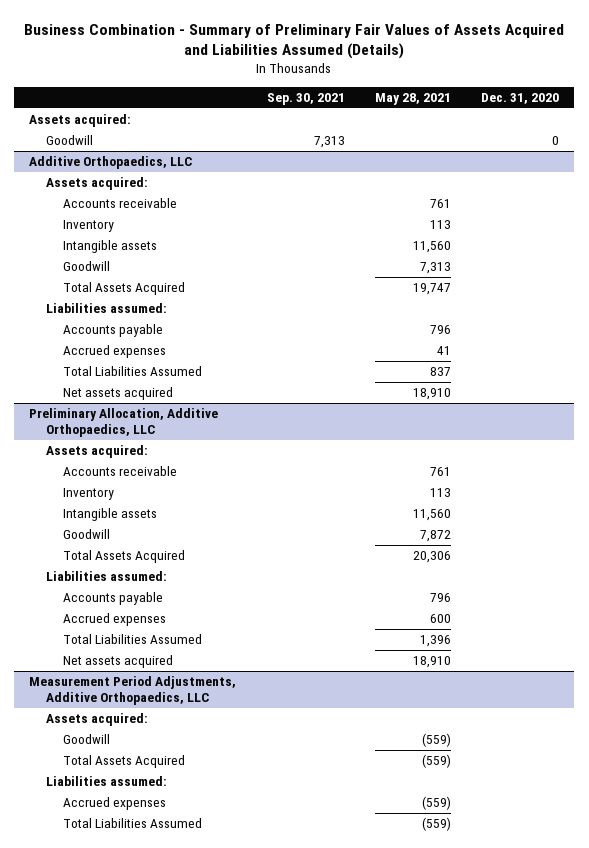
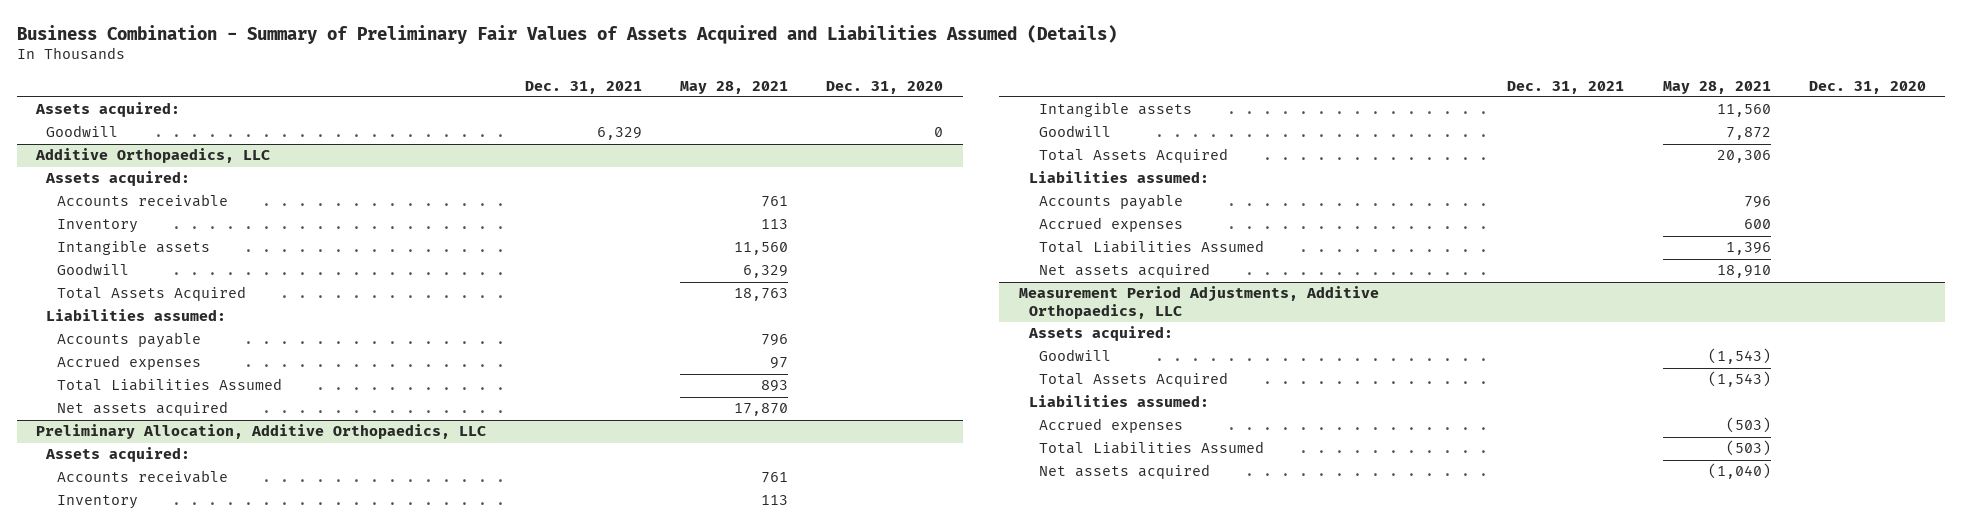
[266,93,345,106] Sep. 30, 2021 -> none
none -> [524,80,642,94] Dec. 31, 2021
[419,262,451,275] 7,313 -> [742,265,788,279] 6,329
[412,283,451,296] 19,747 -> [733,288,788,302] 18,763
[436,346,451,356] 41 -> [769,357,788,370] 97
[429,367,451,377] 837 -> [760,380,788,393] 893
[412,388,451,401] 18,910 -> [733,403,788,417] 17,870
[421,733,451,748] (559) -> [1707,348,1771,365] (1,543)
[421,754,451,769] (559) -> [1707,371,1771,388] (1,543)
[421,796,451,811] (559) -> [1725,417,1771,434] (503)
[421,817,451,832] (559) -> [1725,440,1771,457] (503)
none -> [1039,464,1211,480] Net assets acquired

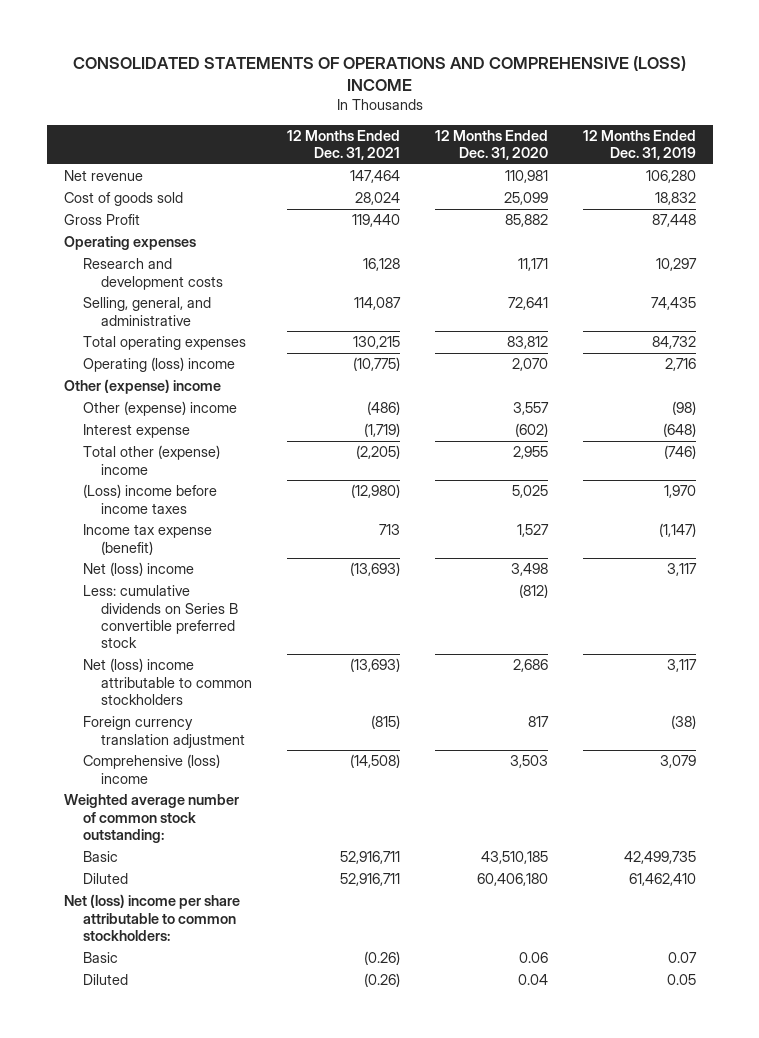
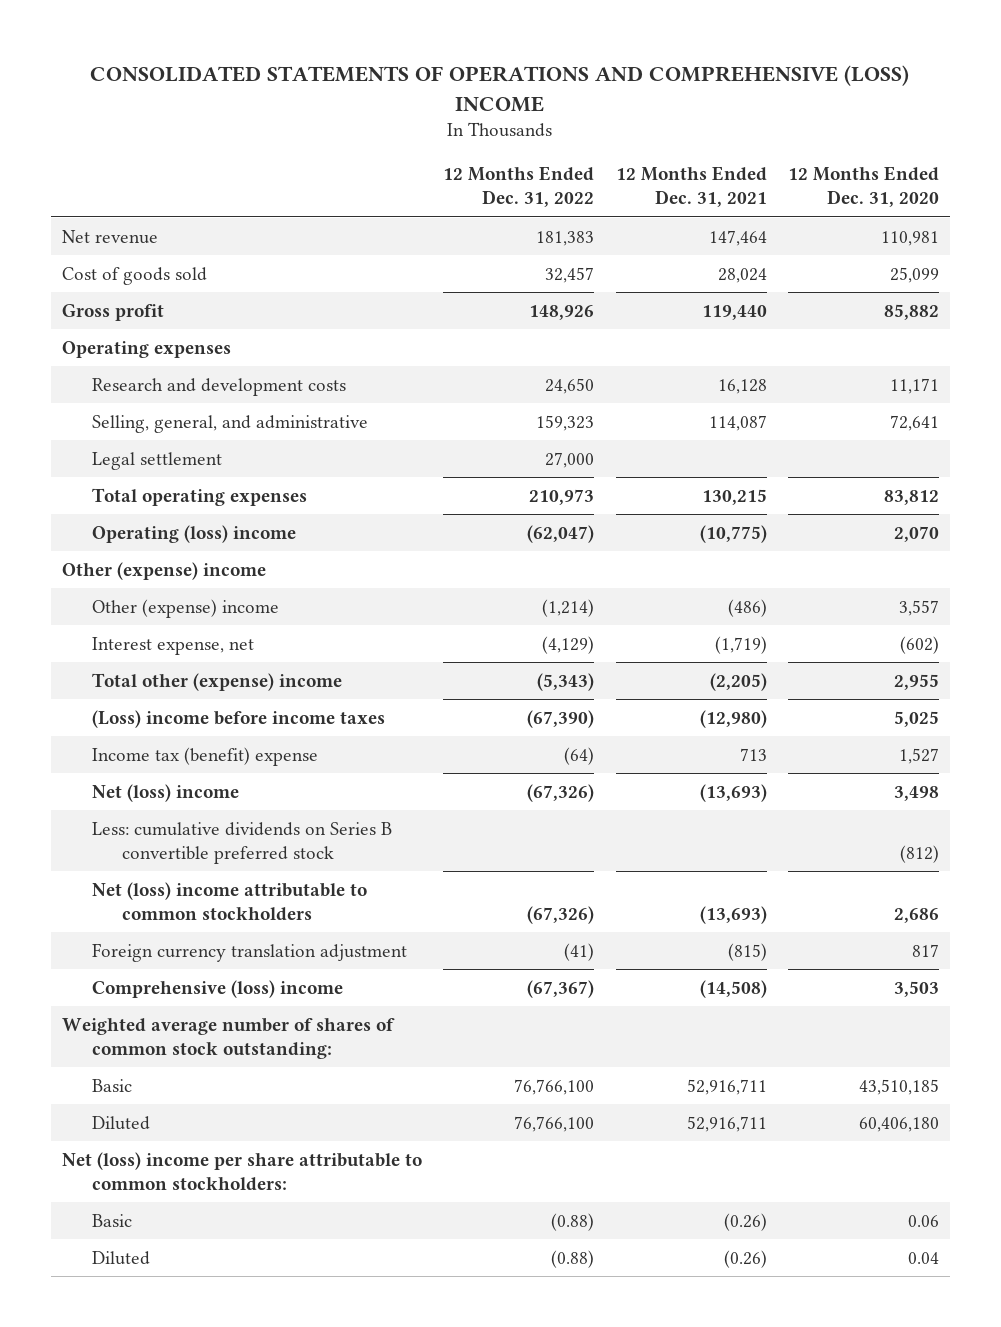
[582,129,696,161] 12 Months Ended Dec. 31, 2019 -> none
none -> [443,166,595,208] 12 Months Ended Dec. 31, 2022
[63,214,140,226] Gross Profit -> [61,303,164,321] Gross profit
none -> [92,451,223,470] Legal settlement
[82,424,190,439] Interest expense -> [92,636,255,655] Interest expense, net
[82,524,212,555] Income tax expense (benefit) -> [92,746,319,766] Income tax (benefit) expense
[63,794,239,844] Weighted average number of common stock outstanding: -> [61,1017,395,1059] Weighted average number of shares of common stock outstanding:

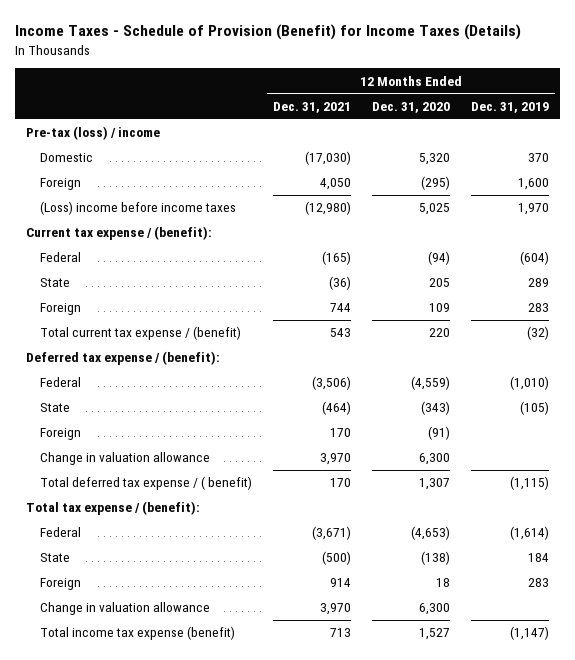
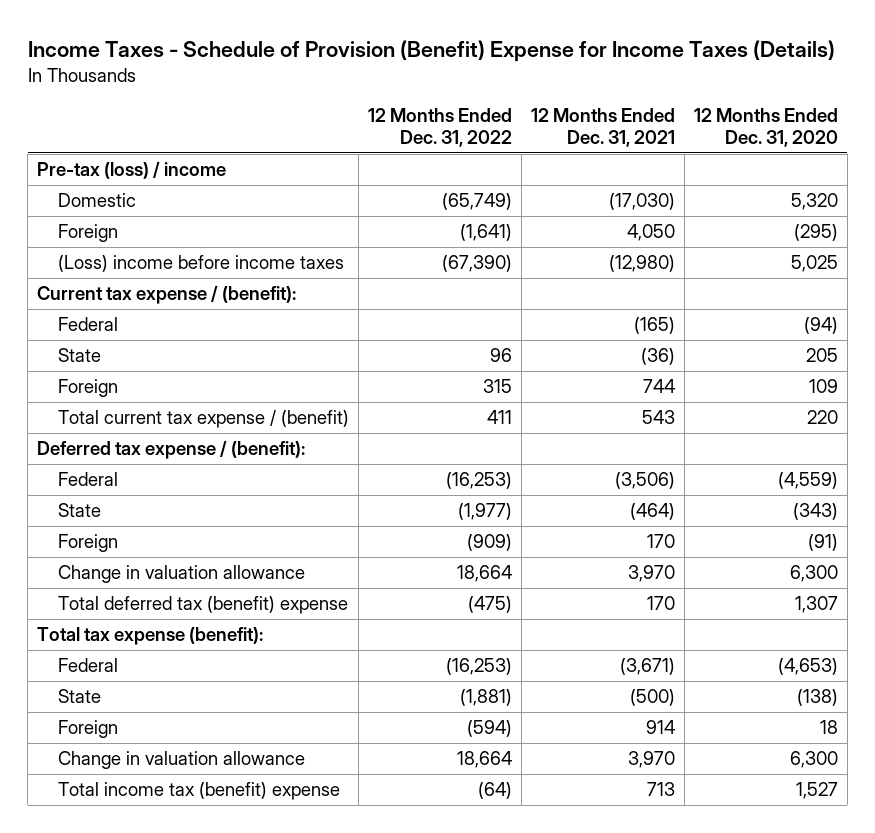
[14,24,521,41] Income Taxes - Schedule of Provision (Benefit) for Income Taxes (Details) -> [27,39,835,62] Income Taxes - Schedule of Provision (Benefit) Expense for Income Taxes (Details)
[471,101,550,113] Dec. 31, 2019 -> none
none -> [367,108,512,148] 12 Months Ended Dec. 31, 2022
[39,476,252,491] Total deferred tax expense / ( benefit) -> [58,596,349,615] Total deferred tax (benefit) expense
[25,501,200,516] Total tax expense / (benefit): -> [37,627,264,646] Total tax expense (benefit):
[39,626,235,641] Total income tax expense (benefit) -> [58,782,341,801] Total income tax (benefit) expense

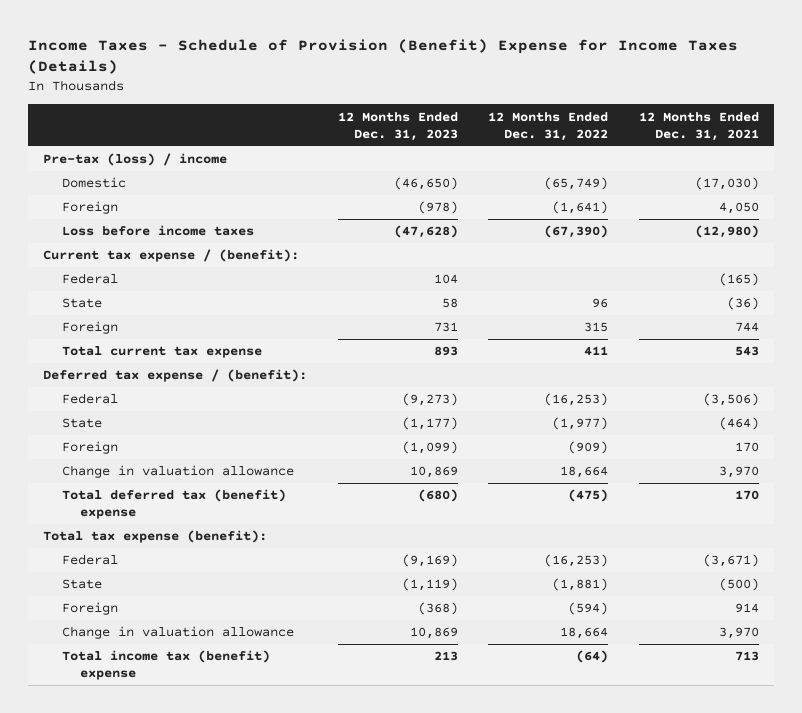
[693,108,838,148] 12 Months Ended Dec. 31, 2020 -> none
none -> [337,111,458,141] 12 Months Ended Dec. 31, 2023
[58,255,345,273] (Loss) income before income taxes -> [61,225,254,237] Loss before income taxes
[58,409,350,429] Total current tax expense / (benefit) -> [61,346,262,359] Total current tax expense

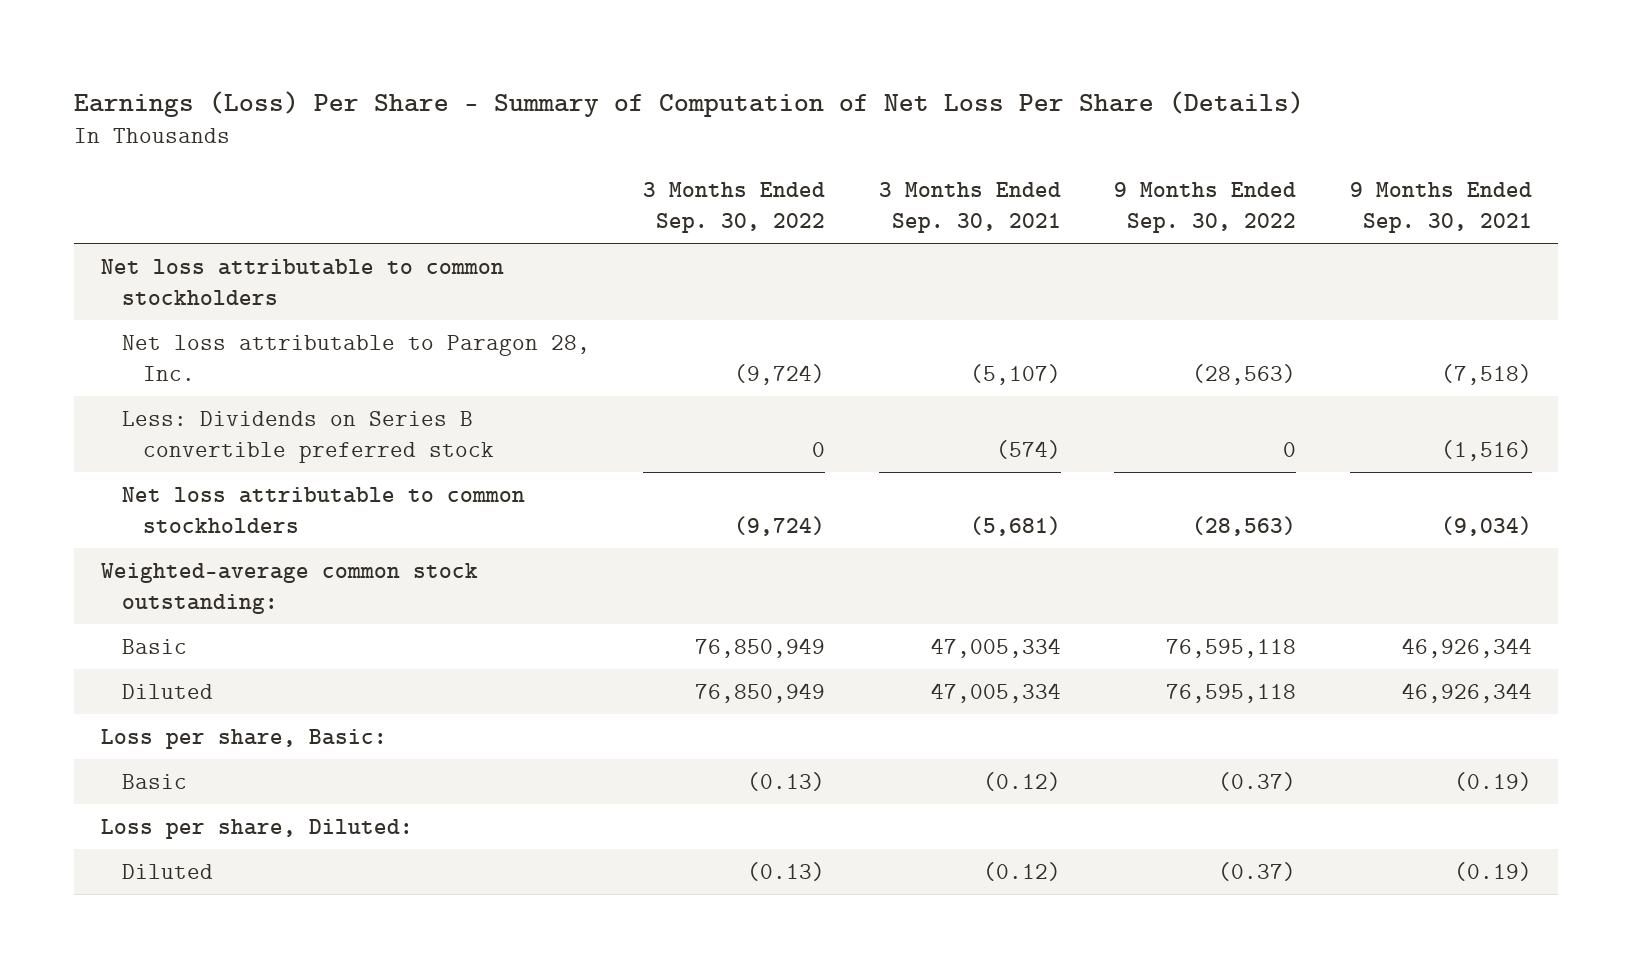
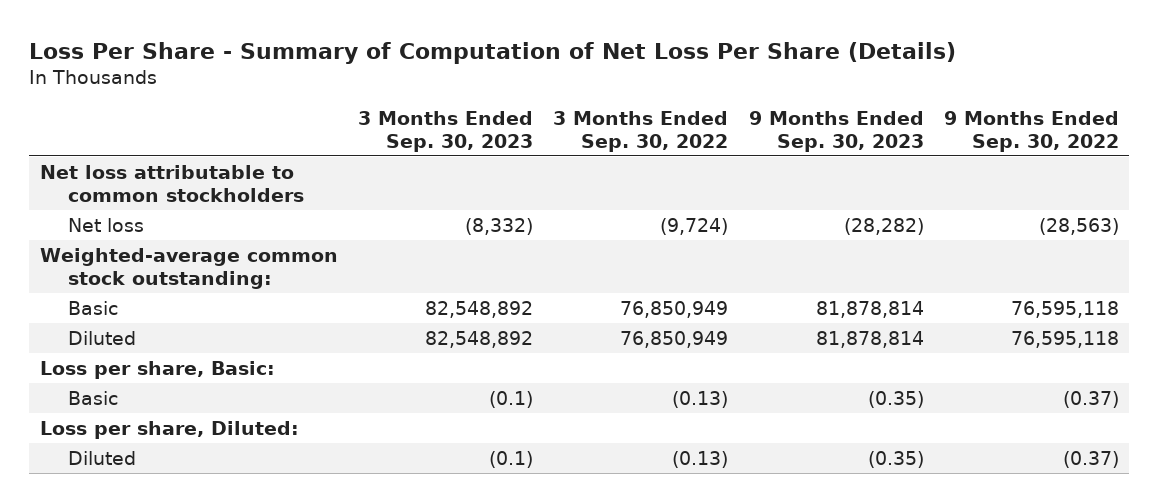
[73,91,1304,118] Earnings (Loss) Per Share - Summary of Computation of Net Loss Per Share (Details) -> [29,41,957,64] Loss Per Share - Summary of Computation of Net Loss Per Share (Details)
[878,182,1061,233] 3 Months Ended Sep. 30, 2021 -> none
[1349,182,1532,233] 9 Months Ended Sep. 30, 2021 -> none
none -> [358,110,534,152] 3 Months Ended Sep. 30, 2023
none -> [748,110,924,152] 9 Months Ended Sep. 30, 2023
[121,411,494,463] Less: Dividends on Series B convertible preferred stock -> none
[121,487,525,533] Net loss attributable to common stockholders -> none
[121,335,590,381] Net loss attributable to Paragon 28, Inc. -> [68,217,145,232] Net loss

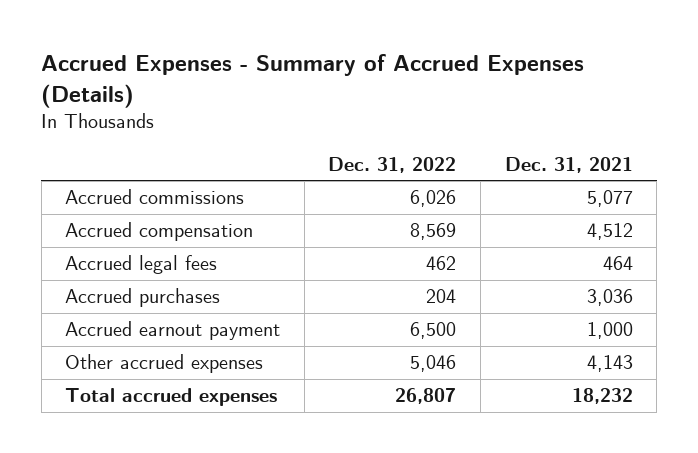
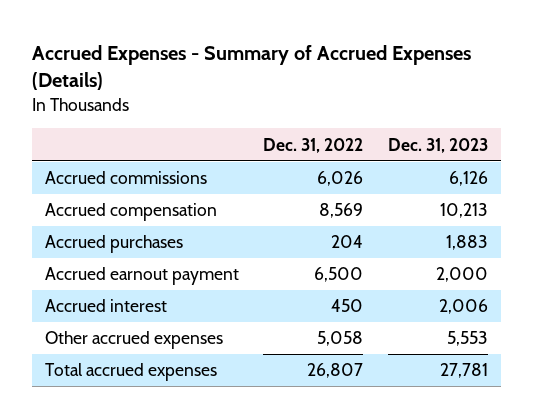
[504,156,633,173] Dec. 31, 2021 -> none
none -> [388,137,489,153] Dec. 31, 2023
[65,255,218,275] Accrued legal fees -> none
none -> [44,299,167,313] Accrued interest
[410,355,457,373] 5,046 -> [317,331,364,347] 5,058

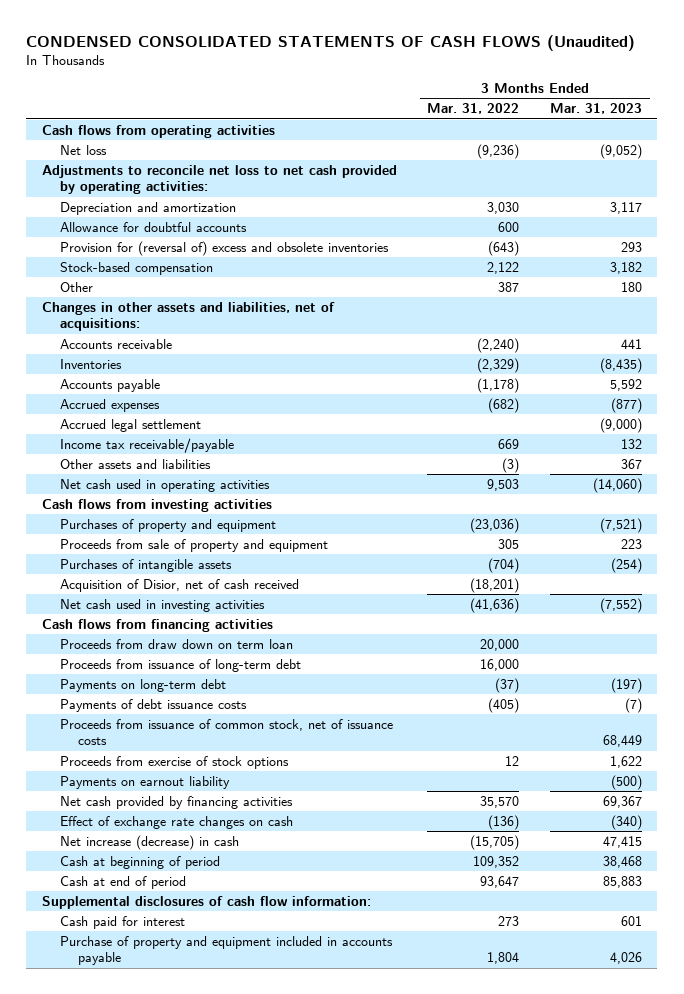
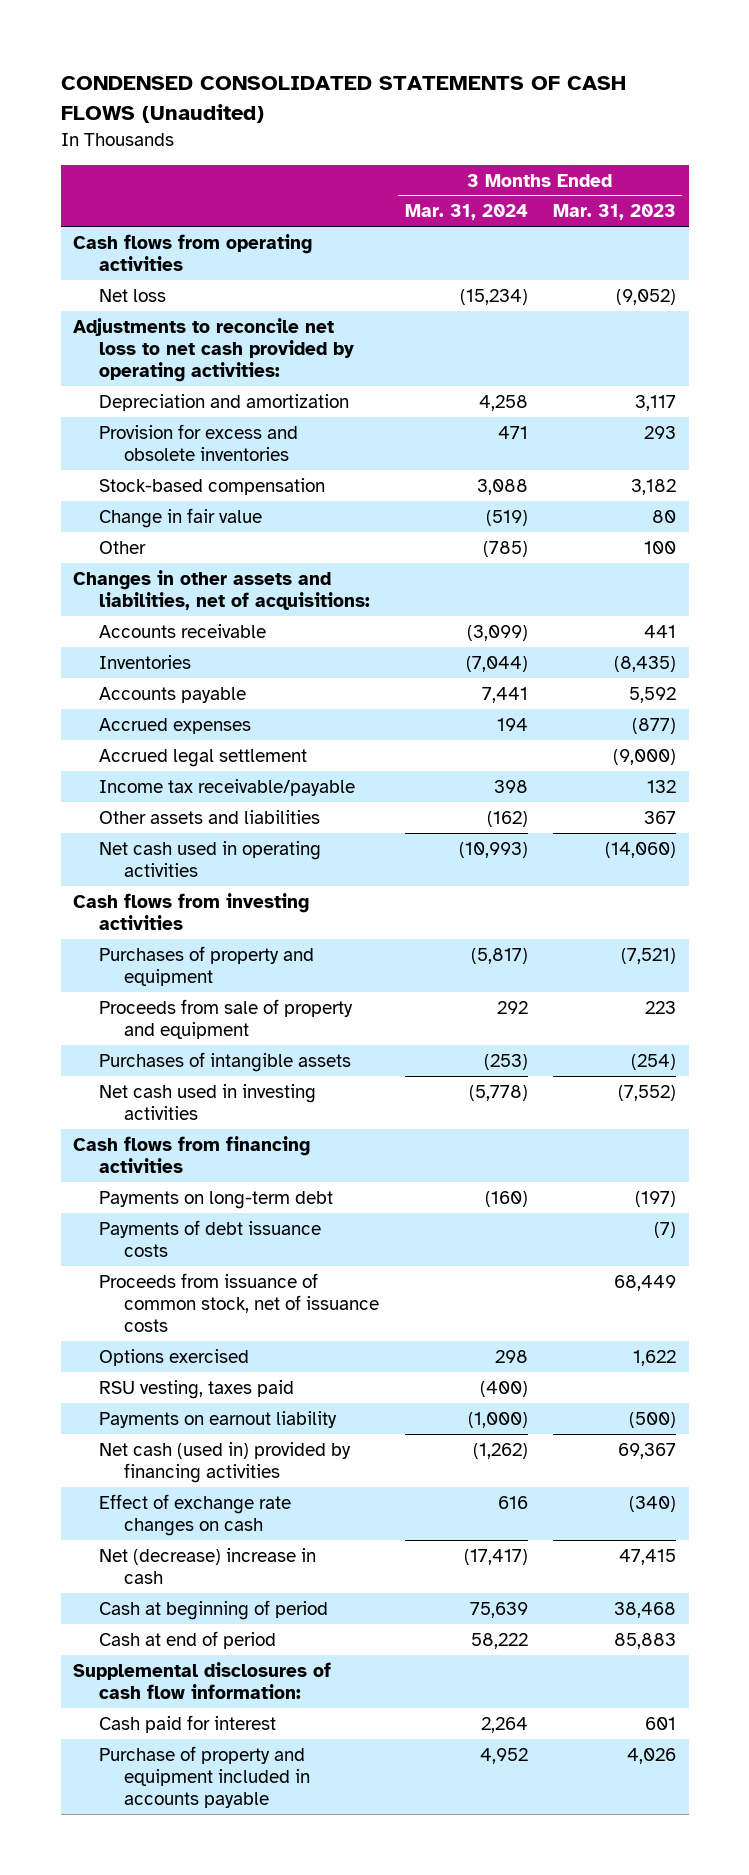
[427,103,520,115] Mar. 31, 2022 -> none
none -> [404,204,528,221] Mar. 31, 2024
[59,221,247,232] Allowance for doubtful accounts -> none
[59,240,389,256] Provision for (reversal of) excess and obsolete inventories -> [98,423,298,461] Provision for excess and obsolete inventories
none -> [98,507,262,528] Change in fair value
[621,281,643,292] 180 -> [644,540,677,554] 100
[59,578,299,592] Acquisition of Disior, net of cash received -> none
[59,638,293,649] Proceeds from draw down on term loan -> none
[59,658,301,672] Proceeds from issuance of long-term debt -> none
[59,755,289,769] Proceeds from exercise of stock options -> [98,1348,249,1366] Options exercised
none -> [98,1379,294,1399] RSU vesting, taxes paid
[59,795,293,809] Net cash provided by financing activities -> [98,1441,351,1483] Net cash (used in) provided by financing activities
[59,834,239,850] Net increase (decrease) in cash -> [98,1547,316,1584] Net (decrease) increase in cash

